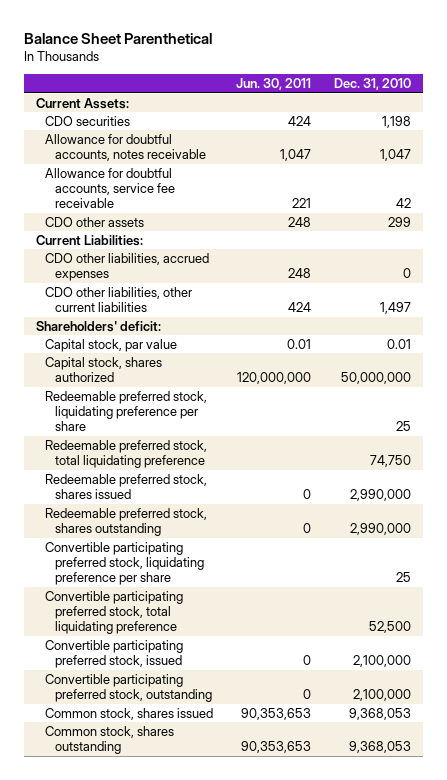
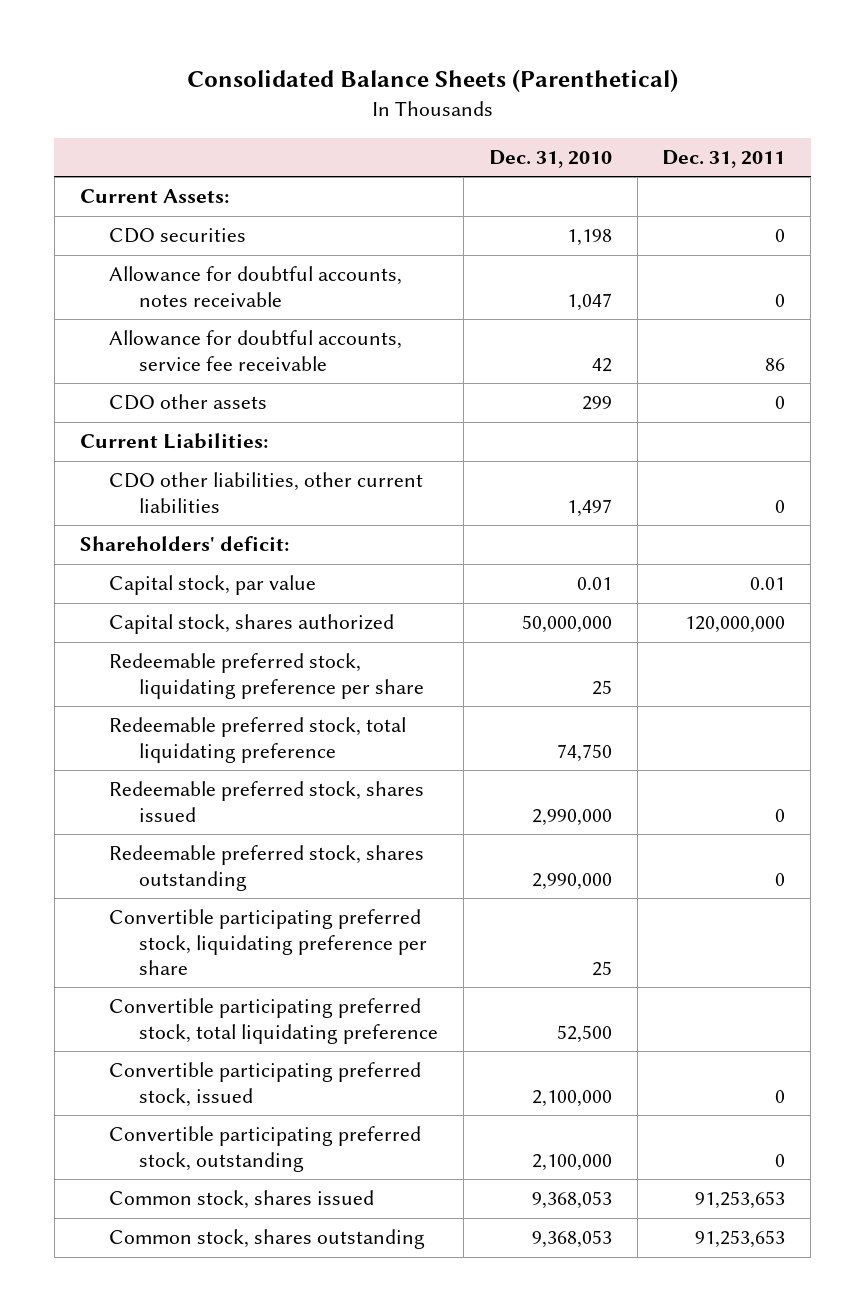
[24,33,213,45] Balance Sheet Parenthetical -> [186,69,678,93] Consolidated Balance Sheets (Parenthetical)
[236,78,312,91] Jun. 30, 2011 -> none
none -> [662,149,786,168] Dec. 31, 2011
[45,252,210,282] CDO other liabilities, accrued expenses -> none

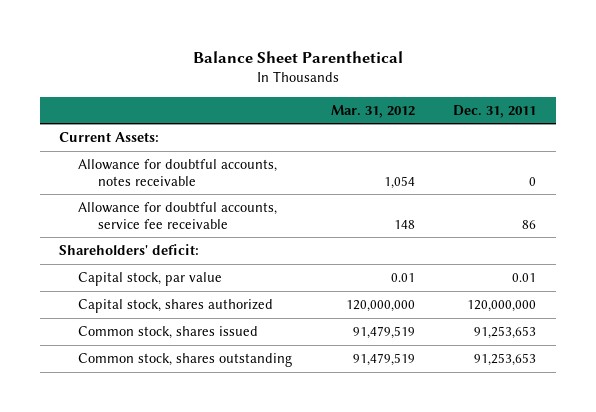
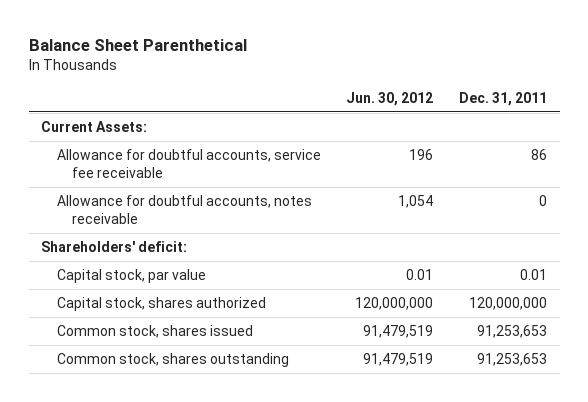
[330,104,415,118] Mar. 31, 2012 -> none
none -> [346,91,434,106] Jun. 30, 2012
[78,158,278,186] Allowance for doubtful accounts, notes receivable -> [56,194,312,224] Allowance for doubtful accounts, notes receivable

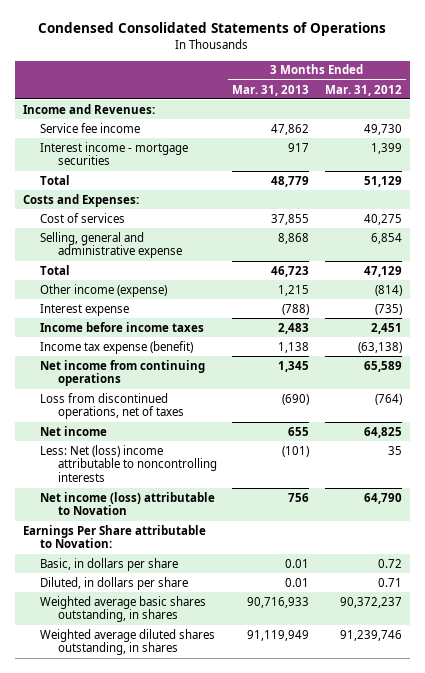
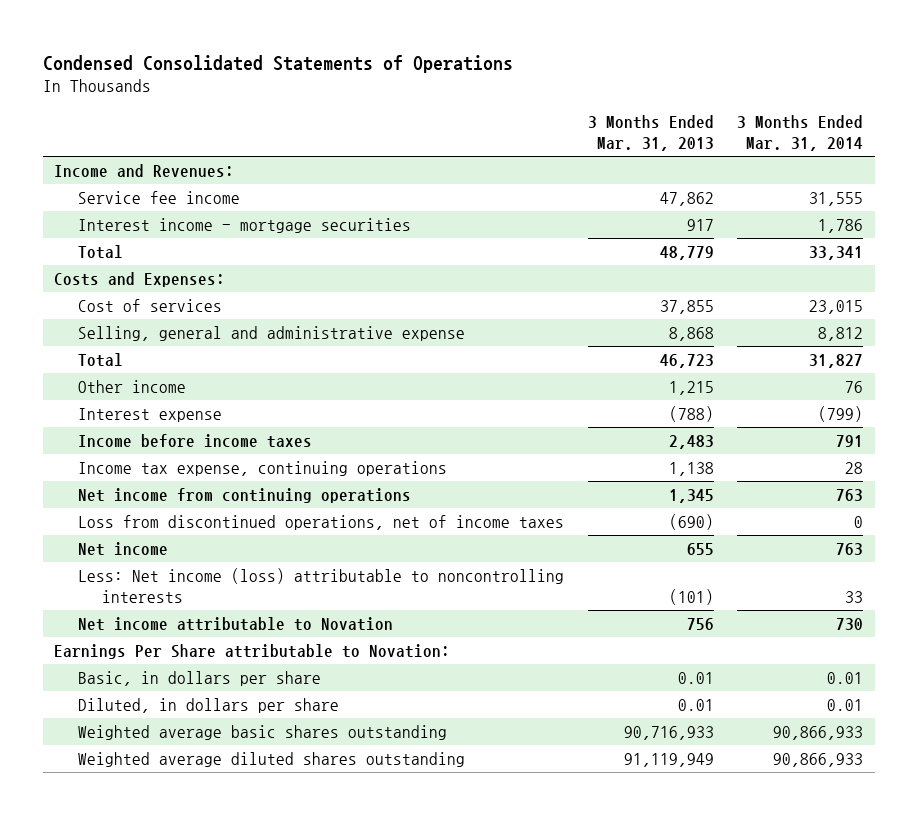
[324,84,402,96] Mar. 31, 2012 -> none
none -> [737,114,864,152] 3 Months Ended Mar. 31, 2014
[40,283,168,297] Other income (expense) -> [78,379,187,393] Other income
[40,340,194,354] Income tax expense (benefit) -> [78,460,448,476] Income tax expense, continuing operations
[40,392,184,420] Loss from discontinued operations, net of taxes -> [78,514,565,530] Loss from discontinued operations, net of income taxes
[40,444,217,483] Less: Net (loss) income attributable to noncontrolling interests -> [78,567,565,604] Less: Net income (loss) attributable to noncontrolling interests
[40,491,216,516] Net income (loss) attributable to Novation -> [78,616,394,631] Net income attributable to Novation
[40,595,207,623] Weighted average basic shares outstanding, in shares -> [78,724,448,740] Weighted average basic shares outstanding
[40,628,216,656] Weighted average diluted shares outstanding, in shares -> [78,751,466,767] Weighted average diluted shares outstanding

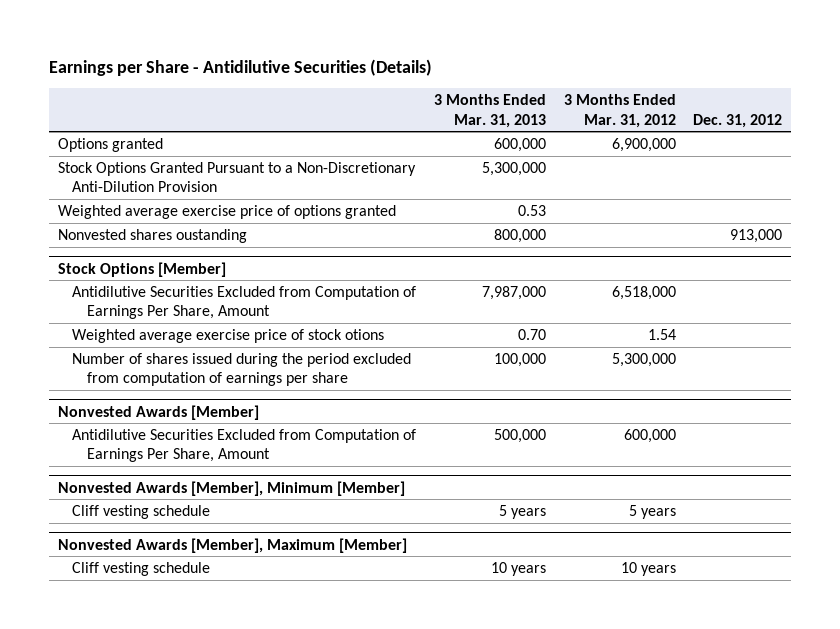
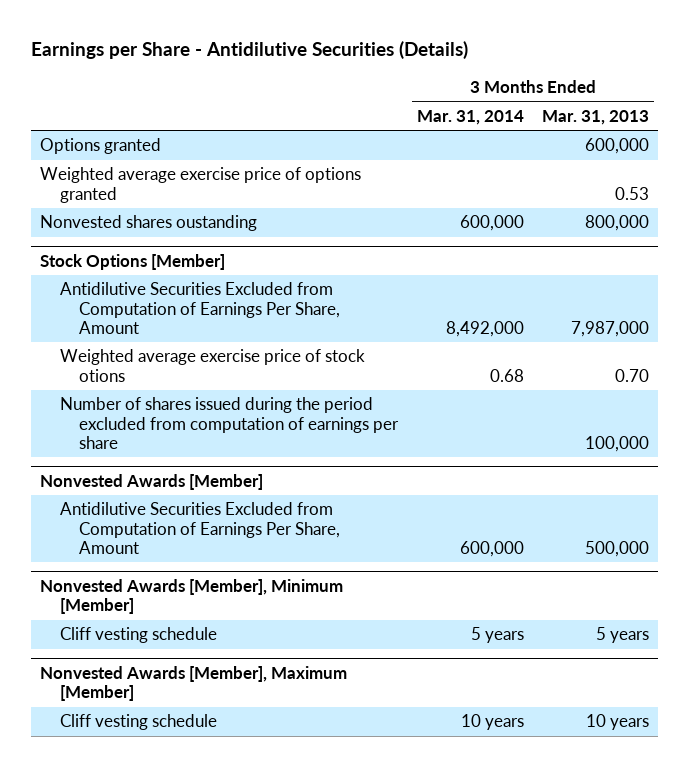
[563,94,676,128] 3 Months Ended Mar. 31, 2012 -> none
[693,113,783,128] Dec. 31, 2012 -> none
none -> [416,109,524,125] Mar. 31, 2014
[57,161,416,193] Stock Options Granted Pursuant to a Non-Discretionary Anti-Dilution Provision -> none

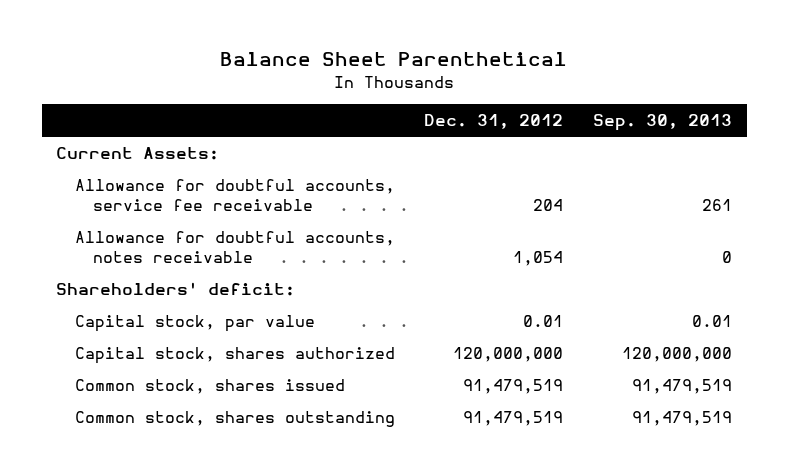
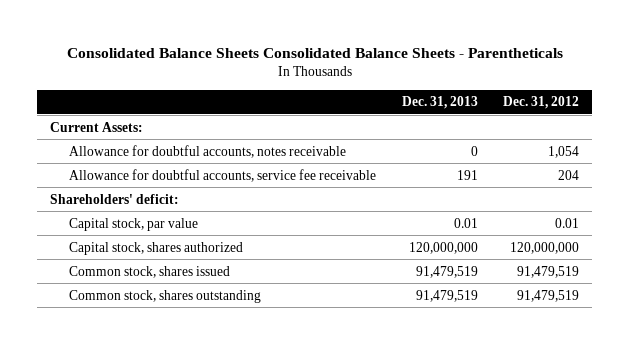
[220,52,568,67] Balance Sheet Parenthetical -> [66,48,563,59] Consolidated Balance Sheets Consolidated Balance Sheets - Parentheticals
[593,114,733,132] Sep. 30, 2013 -> none
none -> [401,96,478,110] Dec. 31, 2013
[74,179,395,211] Allowance for doubtful accounts, service fee receivable -> [68,168,376,182] Allowance for doubtful accounts, service fee receivable

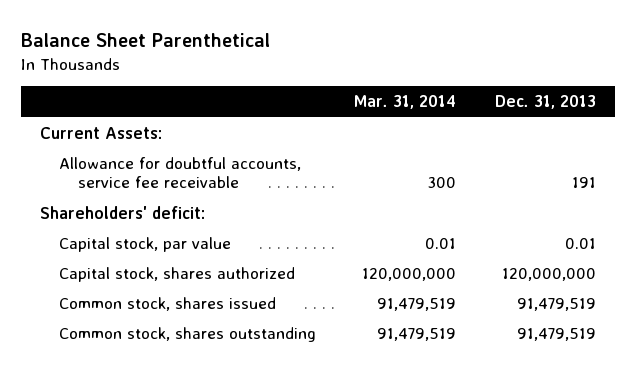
[66,48,563,59] Consolidated Balance Sheets Consolidated Balance Sheets - Parentheticals -> [20,33,270,48] Balance Sheet Parenthetical
[503,96,580,110] Dec. 31, 2012 -> none
none -> [354,95,457,110] Mar. 31, 2014
[68,144,346,158] Allowance for doubtful accounts, notes receivable -> none

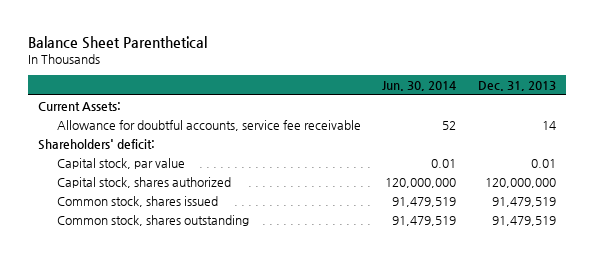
[354,95,457,110] Mar. 31, 2014 -> none
none -> [382,81,457,92] Jun. 30, 2014
[571,177,596,189] 191 -> [541,120,556,130] 14

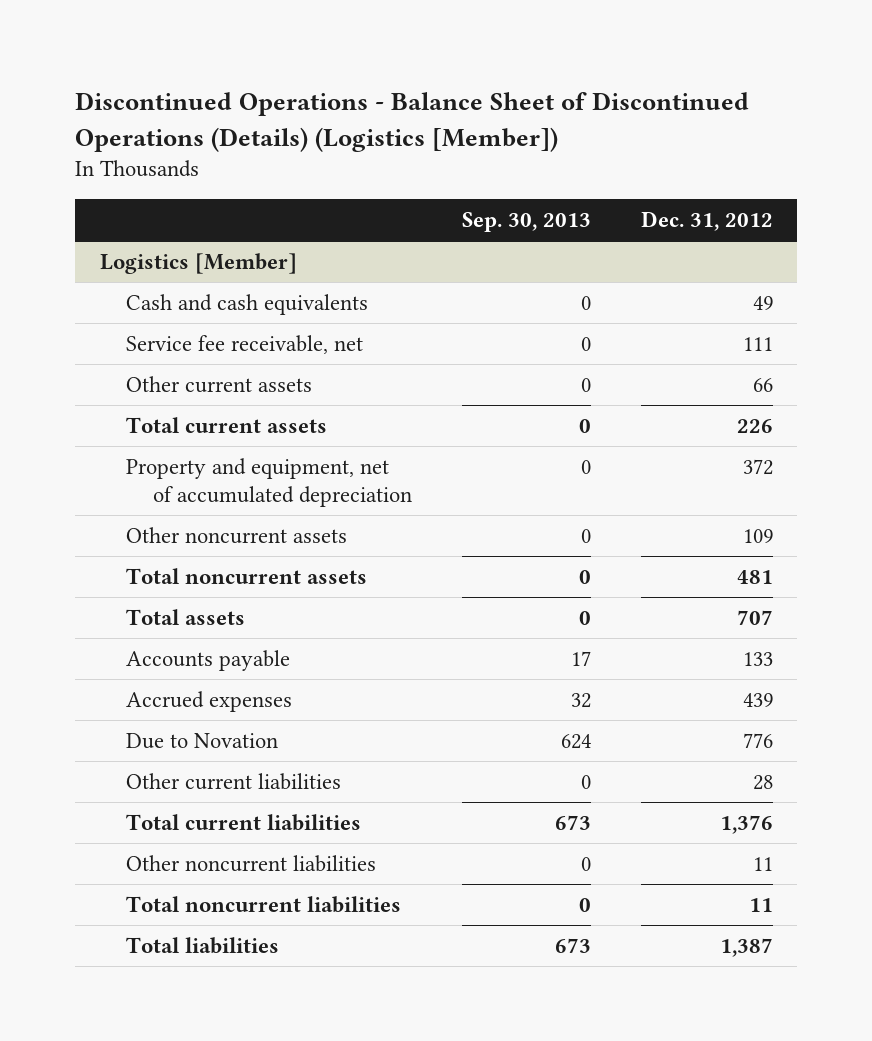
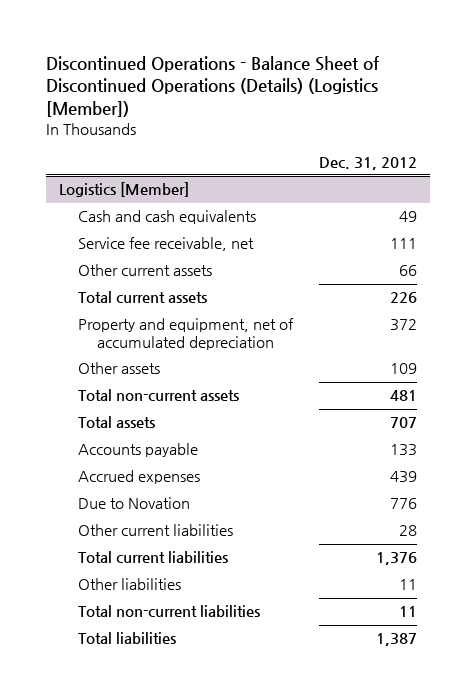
[461,212,591,233] Sep. 30, 2013 -> none
[126,527,348,545] Other noncurrent assets -> [78,362,161,375] Other assets
[126,568,368,585] Total noncurrent assets -> [78,389,240,402] Total non-current assets
[126,855,377,873] Other noncurrent liabilities -> [78,578,182,591] Other liabilities
[126,896,402,914] Total noncurrent liabilities -> [78,605,261,618] Total non-current liabilities

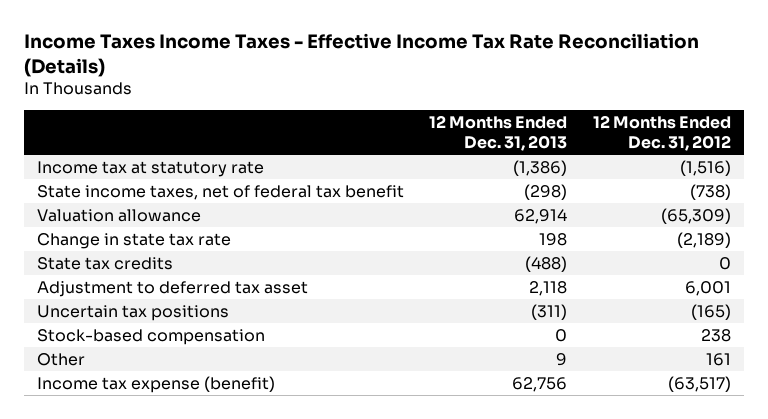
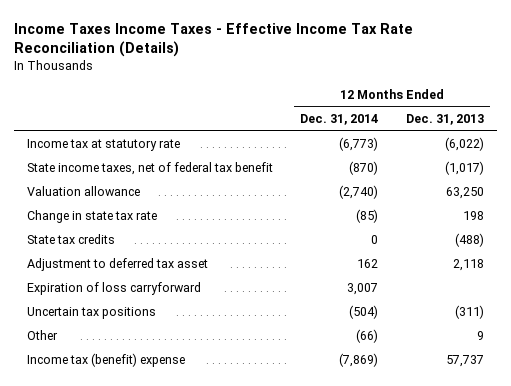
[593,115,732,152] 12 Months Ended Dec. 31, 2012 -> none
none -> [300,114,379,126] Dec. 31, 2014
[513,159,568,176] (1,386) -> [444,137,484,152] (6,022)
[524,183,568,200] (298) -> [444,161,484,176] (1,017)
[514,208,568,224] 62,914 -> [445,187,484,200] 63,250
none -> [27,282,202,296] Expiration of loss carryforward
[36,328,265,345] Stock-based compensation -> none
[36,375,275,393] Income tax expense (benefit) -> [27,353,186,368] Income tax (benefit) expense
[512,376,568,392] 62,756 -> [445,355,484,368] 57,737

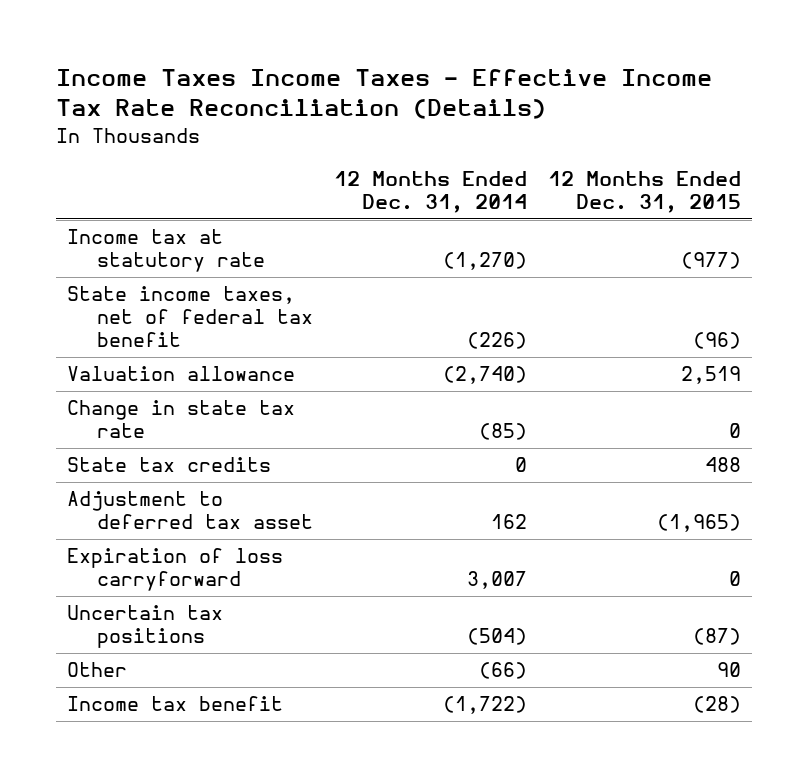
[405,114,484,126] Dec. 31, 2013 -> none
none -> [548,171,742,214] 12 Months Ended Dec. 31, 2015
[339,137,379,152] (6,773) -> [443,252,528,271] (1,270)
[349,161,379,176] (870) -> [467,332,528,350] (226)
[27,353,186,368] Income tax (benefit) expense -> [66,696,283,712] Income tax benefit
[339,353,379,368] (7,869) -> [443,696,528,715] (1,722)

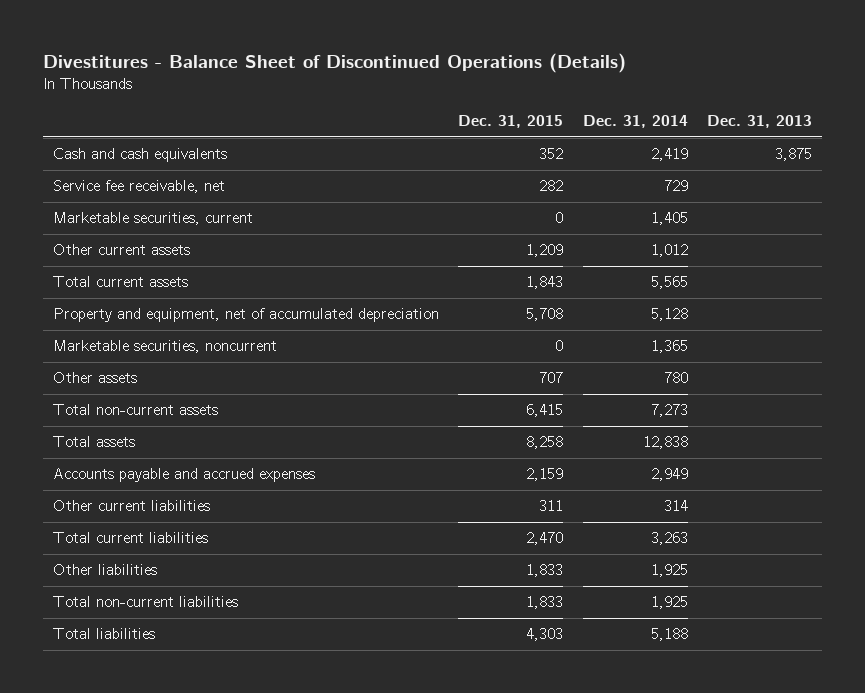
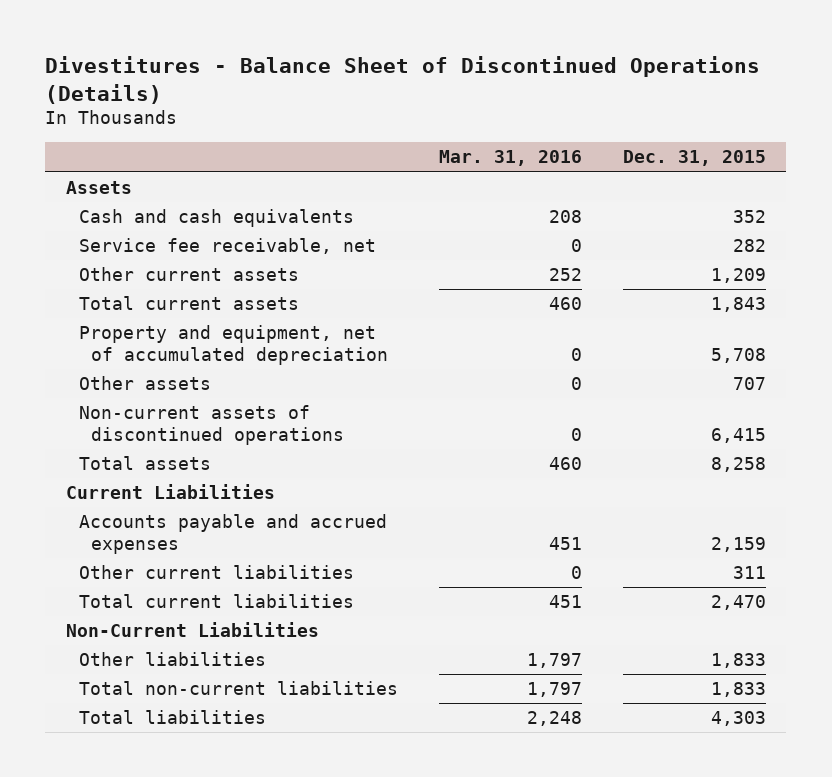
[582,115,688,129] Dec. 31, 2014 -> none
[707,115,813,129] Dec. 31, 2013 -> none
none -> [438,150,582,167] Mar. 31, 2016
none -> [65,181,132,195] Assets
[52,212,253,226] Marketable securities, current -> none
[52,340,277,354] Marketable securities, noncurrent -> none
[52,404,218,416] Total non-current assets -> [78,405,345,445] Non-current assets of discontinued operations
none -> [65,484,275,500] Current Liabilities
none -> [65,622,319,638] Non-Current Liabilities

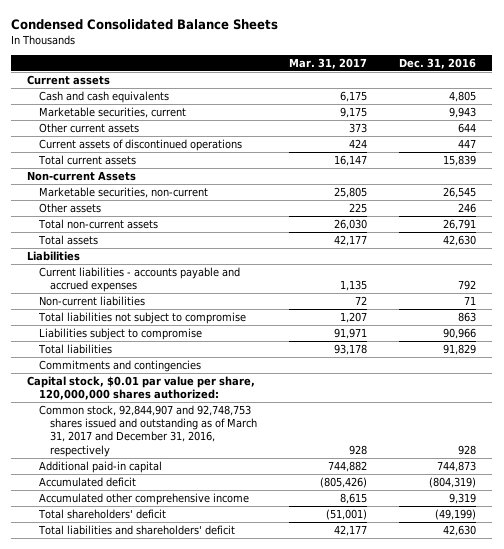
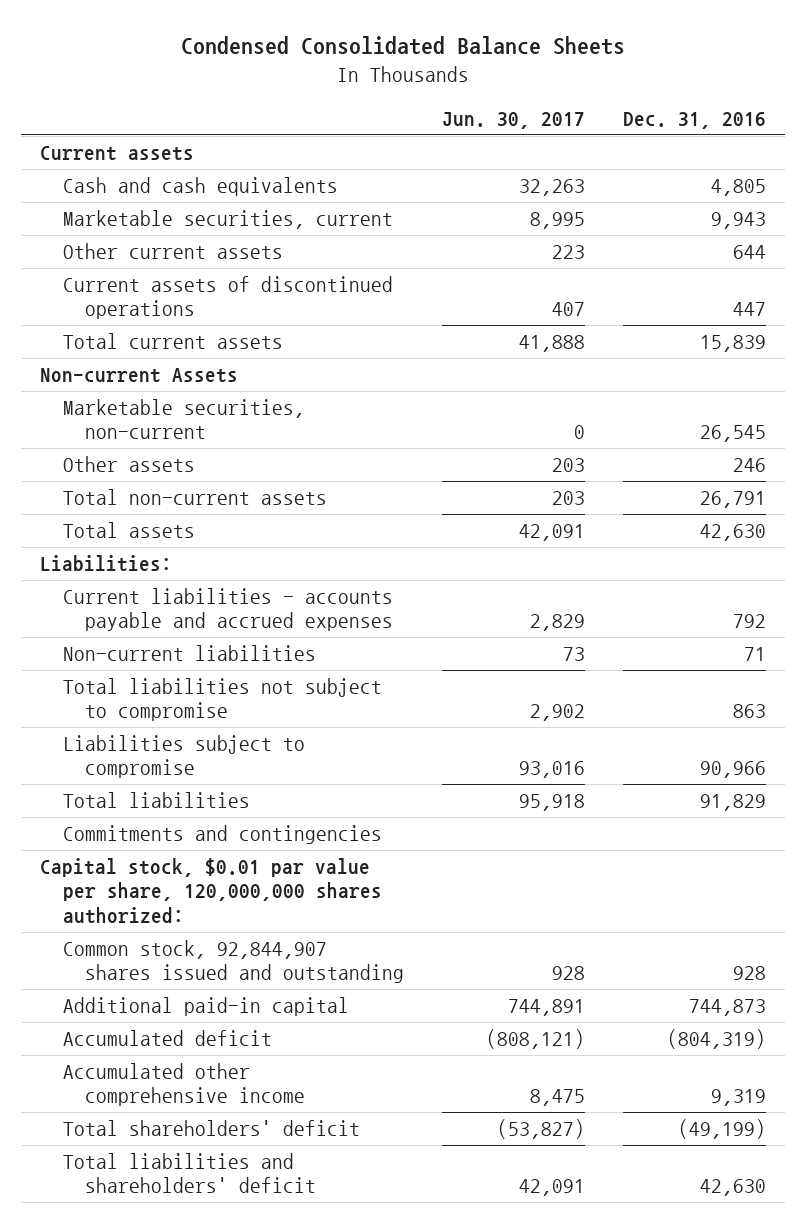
[289,57,368,69] Mar. 31, 2017 -> none
none -> [442,111,586,129] Jun. 30, 2017
[27,251,81,262] Liabilities -> [40,555,173,573] Liabilities:
[38,405,258,457] Common stock, 92,844,907 and 92,748,753 shares issued and outstanding as of March 31, 2017 and December 31, 2016, respectively -> [62,940,404,984] Common stock, 92,844,907 shares issued and outstanding

